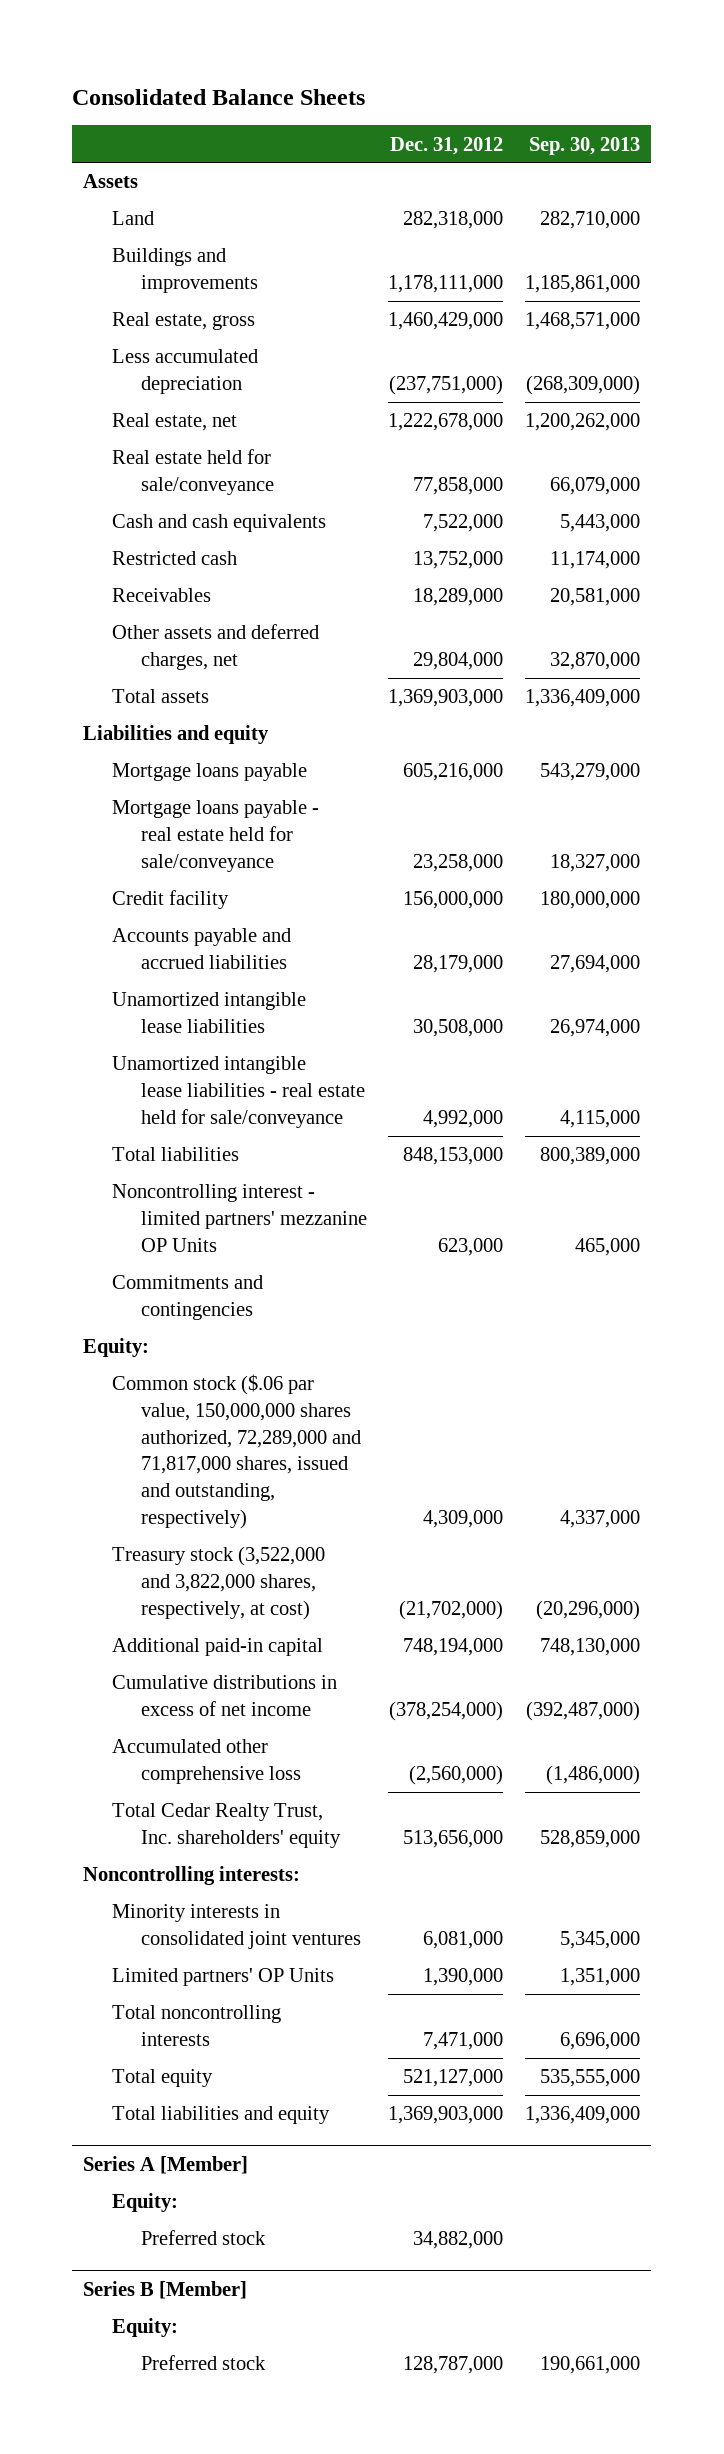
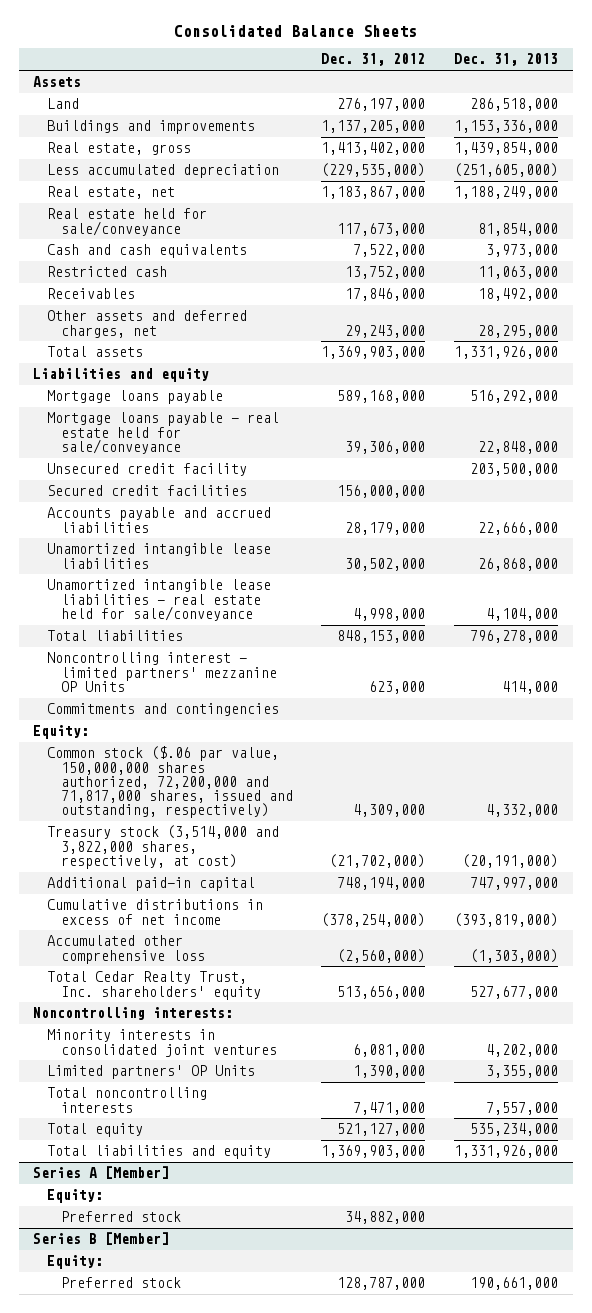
[529,136,641,155] Sep. 30, 2013 -> none
none -> [454,53,559,67] Dec. 31, 2013
[403,211,504,230] 282,318,000 -> [337,98,426,112] 276,197,000
[388,275,504,294] 1,178,111,000 -> [321,120,426,134] 1,137,205,000
[388,312,504,331] 1,460,429,000 -> [321,142,426,156] 1,413,402,000
[389,375,504,396] (237,751,000) -> [321,163,426,178] (229,535,000)
[388,413,504,432] 1,222,678,000 -> [321,186,426,200] 1,183,867,000
[413,477,504,496] 77,858,000 -> [337,222,426,236] 117,673,000
[413,588,504,607] 18,289,000 -> [345,288,426,302] 17,846,000
[413,652,504,671] 29,804,000 -> [345,324,426,338] 29,243,000
[403,763,504,782] 605,216,000 -> [337,390,426,404] 589,168,000
[413,853,504,872] 23,258,000 -> [345,440,426,454] 39,306,000
none -> [46,463,247,477] Unsecured credit facility
[111,890,229,910] Credit facility -> [46,485,247,497] Secured credit facilities
[413,1019,504,1038] 30,508,000 -> [345,557,426,571] 30,502,000
[423,1109,504,1128] 4,992,000 -> [353,607,426,621] 4,998,000
[111,1374,361,1529] Common stock ($.06 par value, 150,000,000 shares authorized, 72,289,000 and 71,817,000 shares, issued and outstanding, respectively) -> [46,746,293,819] Common stock ($.06 par value, 150,000,000 shares authorized, 72,200,000 and 71,817,000 shares, issued and outstanding, respectively)
[111,1546,325,1620] Treasury stock (3,522,000 and 3,822,000 shares, respectively, at cost) -> [46,825,279,869] Treasury stock (3,514,000 and 3,822,000 shares, respectively, at cost)

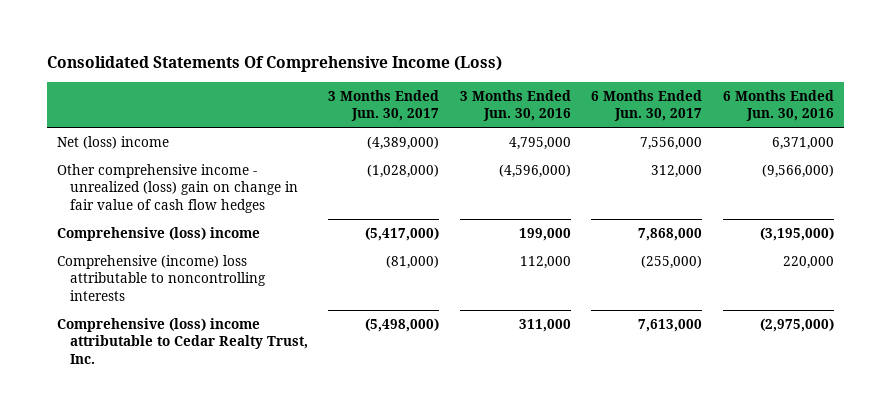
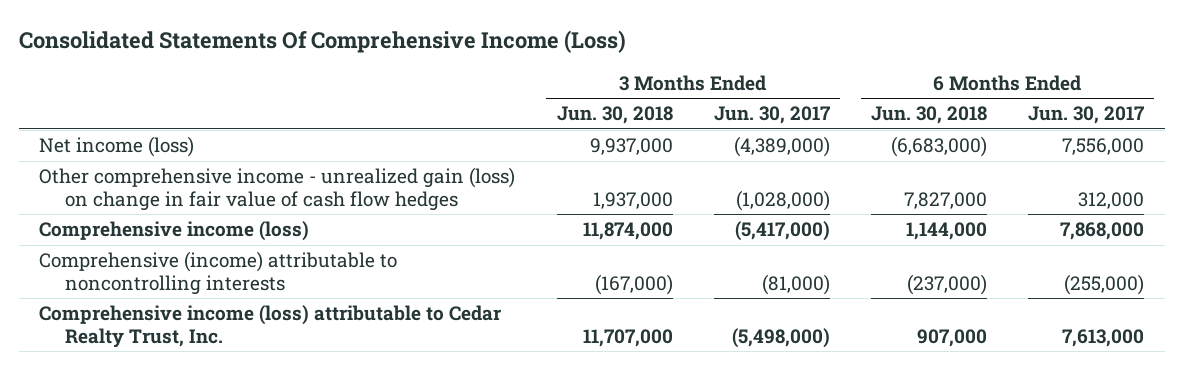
[459,89,571,122] 3 Months Ended Jun. 30, 2016 -> none
[722,89,834,122] 6 Months Ended Jun. 30, 2016 -> none
none -> [556,106,673,125] Jun. 30, 2018
none -> [870,106,987,125] Jun. 30, 2018
[57,135,170,149] Net (loss) income -> [39,136,195,158] Net income (loss)
[57,163,298,213] Other comprehensive income - unrealized (loss) gain on change in fair value of cash flow hedges -> [39,167,516,211] Other comprehensive income - unrealized gain (loss) on change in fair value of cash flow hedges
[57,226,261,241] Comprehensive (loss) income -> [39,221,310,242] Comprehensive income (loss)
[57,254,266,301] Comprehensive (income) loss attributable to noncontrolling interests -> [39,251,398,295] Comprehensive (income) attributable to noncontrolling interests
[57,317,308,364] Comprehensive (loss) income attributable to Cedar Realty Trust, Inc. -> [39,305,502,348] Comprehensive income (loss) attributable to Cedar Realty Trust, Inc.

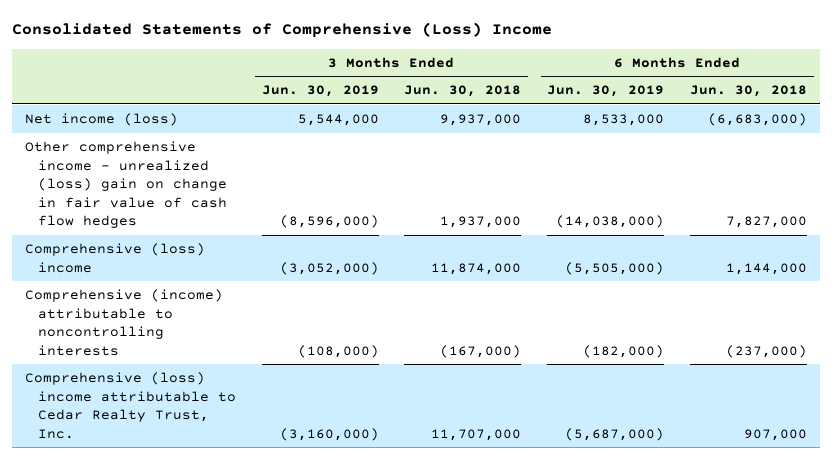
[18,30,626,54] Consolidated Statements Of Comprehensive Income (Loss) -> [12,22,553,39] Consolidated Statements of Comprehensive (Loss) Income
[713,106,830,125] Jun. 30, 2017 -> none
[1028,106,1145,125] Jun. 30, 2017 -> none
none -> [261,85,379,98] Jun. 30, 2019
none -> [547,85,665,98] Jun. 30, 2019
[39,167,516,211] Other comprehensive income - unrealized gain (loss) on change in fair value of cash flow hedges -> [24,141,227,229] Other comprehensive income - unrealized (loss) gain on change in fair value of cash flow hedges
[39,221,310,242] Comprehensive income (loss) -> [24,243,205,273] Comprehensive (loss) income
[39,305,502,348] Comprehensive income (loss) attributable to Cedar Realty Trust, Inc. -> [24,372,236,439] Comprehensive (loss) income attributable to Cedar Realty Trust, Inc.

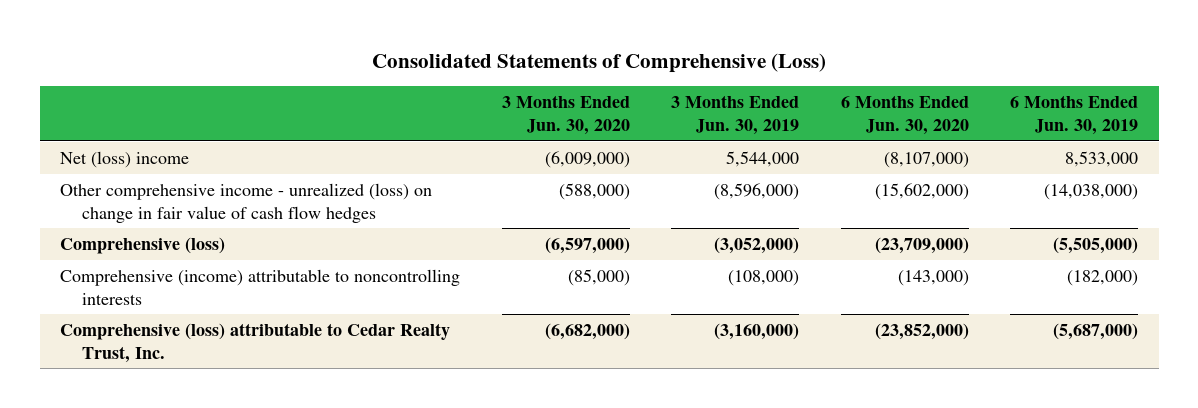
[12,22,553,39] Consolidated Statements of Comprehensive (Loss) Income -> [372,52,827,73] Consolidated Statements of Comprehensive (Loss)
[404,85,522,98] Jun. 30, 2018 -> none
[690,85,808,98] Jun. 30, 2018 -> none
none -> [501,95,630,135] 3 Months Ended Jun. 30, 2020
none -> [840,95,969,135] 6 Months Ended Jun. 30, 2020
[24,113,178,127] Net income (loss) -> [60,150,190,168] Net (loss) income
[24,141,227,229] Other comprehensive income - unrealized (loss) gain on change in fair value of cash flow hedges -> [60,182,433,223] Other comprehensive income - unrealized (loss) on change in fair value of cash flow hedges
[24,243,205,273] Comprehensive (loss) income -> [60,236,226,254] Comprehensive (loss)
[24,372,236,439] Comprehensive (loss) income attributable to Cedar Realty Trust, Inc. -> [60,322,451,363] Comprehensive (loss) attributable to Cedar Realty Trust, Inc.

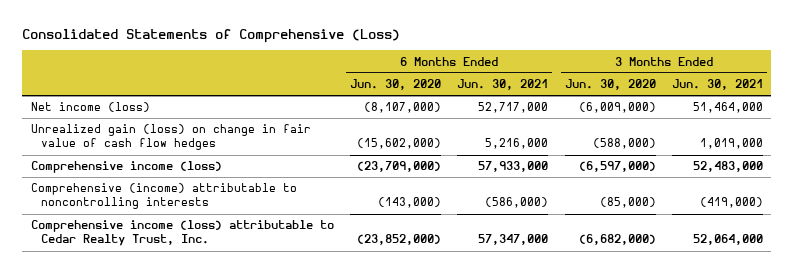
[671,95,800,135] 3 Months Ended Jun. 30, 2019 -> none
[1009,95,1138,135] 6 Months Ended Jun. 30, 2019 -> none
none -> [457,79,549,91] Jun. 30, 2021
none -> [672,79,764,91] Jun. 30, 2021
[60,150,190,168] Net (loss) income -> [30,102,150,113] Net income (loss)
[60,182,433,223] Other comprehensive income - unrealized (loss) on change in fair value of cash flow hedges -> [30,124,311,151] Unrealized gain (loss) on change in fair value of cash flow hedges
[60,236,226,254] Comprehensive (loss) -> [30,161,222,174] Comprehensive income (loss)
[60,322,451,363] Comprehensive (loss) attributable to Cedar Realty Trust, Inc. -> [30,220,334,247] Comprehensive income (loss) attributable to Cedar Realty Trust, Inc.

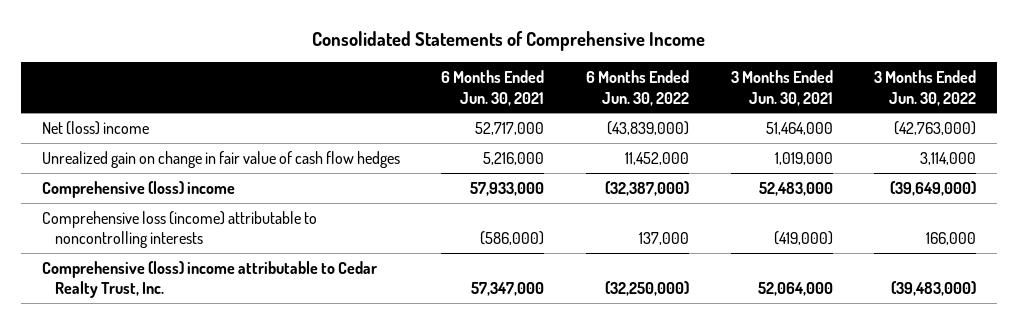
[22,29,401,44] Consolidated Statements of Comprehensive (Loss) -> [312,31,706,52] Consolidated Statements of Comprehensive Income
[349,79,441,91] Jun. 30, 2020 -> none
[564,79,656,91] Jun. 30, 2020 -> none
none -> [586,70,690,106] 6 Months Ended Jun. 30, 2022
none -> [874,70,977,106] 3 Months Ended Jun. 30, 2022
[30,102,150,113] Net income (loss) -> [41,120,149,135] Net (loss) income
[30,124,311,151] Unrealized gain (loss) on change in fair value of cash flow hedges -> [41,150,400,168] Unrealized gain on change in fair value of cash flow hedges
[30,161,222,174] Comprehensive income (loss) -> [41,180,235,198] Comprehensive (loss) income
[30,183,297,210] Comprehensive (income) attributable to noncontrolling interests -> [41,210,317,249] Comprehensive loss (income) attributable to noncontrolling interests
[30,220,334,247] Comprehensive income (loss) attributable to Cedar Realty Trust, Inc. -> [41,260,377,299] Comprehensive (loss) income attributable to Cedar Realty Trust, Inc.

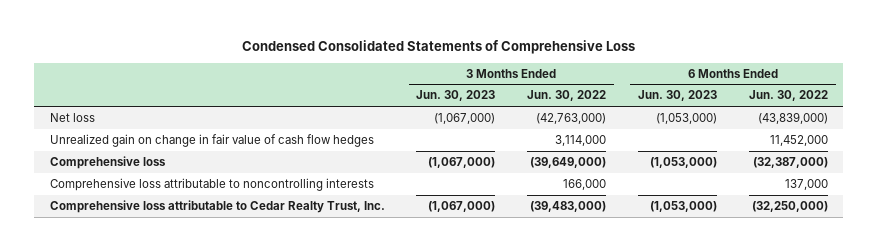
[312,31,706,52] Consolidated Statements of Comprehensive Income -> [241,40,635,55] Condensed Consolidated Statements of Comprehensive Loss
[441,70,545,106] 6 Months Ended Jun. 30, 2021 -> none
[730,70,833,106] 3 Months Ended Jun. 30, 2021 -> none
none -> [416,90,496,102] Jun. 30, 2023
none -> [637,90,717,102] Jun. 30, 2023
[41,120,149,135] Net (loss) income -> [49,112,95,122] Net loss
[41,180,235,198] Comprehensive (loss) income -> [49,155,166,169] Comprehensive loss
[41,210,317,249] Comprehensive loss (income) attributable to noncontrolling interests -> [49,177,374,191] Comprehensive loss attributable to noncontrolling interests
[41,260,377,299] Comprehensive (loss) income attributable to Cedar Realty Trust, Inc. -> [49,199,385,213] Comprehensive loss attributable to Cedar Realty Trust, Inc.

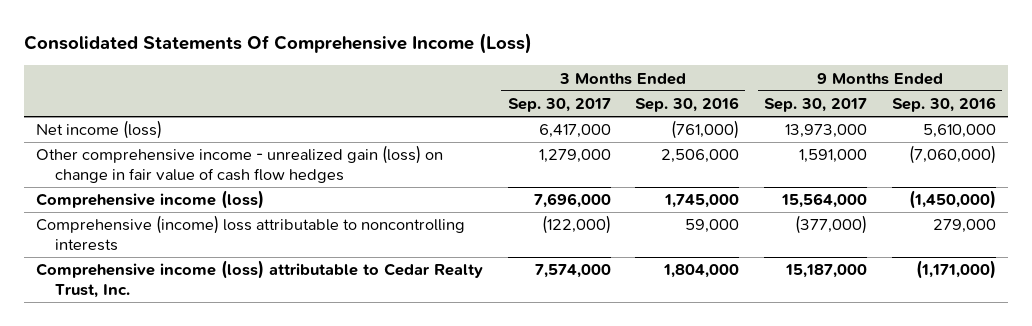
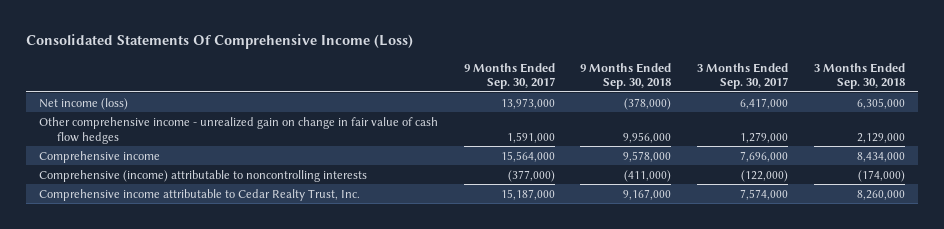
[635,96,740,112] Sep. 30, 2016 -> none
[891,96,996,112] Sep. 30, 2016 -> none
none -> [580,62,672,90] 9 Months Ended Sep. 30, 2018
none -> [813,62,905,90] 3 Months Ended Sep. 30, 2018
[36,145,444,184] Other comprehensive income - unrealized gain (loss) on change in fair value of cash flow hedges -> [38,116,438,144] Other comprehensive income - unrealized gain on change in fair value of cash flow hedges
[36,190,265,210] Comprehensive income (loss) -> [38,150,160,163] Comprehensive income
[36,215,466,252] Comprehensive (income) loss attributable to noncontrolling interests -> [38,169,367,182] Comprehensive (income) attributable to noncontrolling interests
[36,260,484,299] Comprehensive income (loss) attributable to Cedar Realty Trust, Inc. -> [38,188,360,201] Comprehensive income attributable to Cedar Realty Trust, Inc.

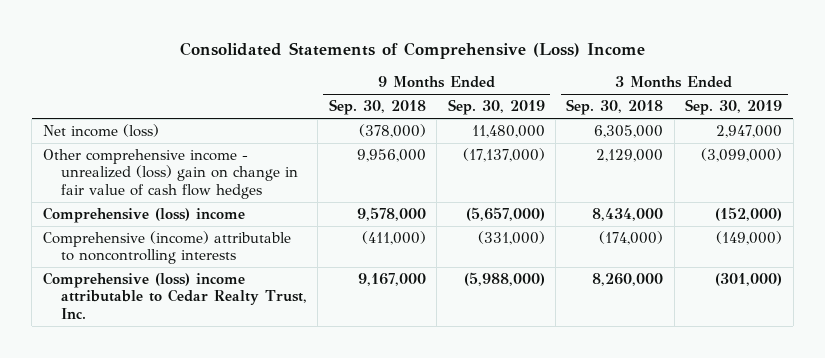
[25,34,413,50] Consolidated Statements Of Comprehensive Income (Loss) -> [179,41,645,59] Consolidated Statements of Comprehensive (Loss) Income
[463,62,555,90] 9 Months Ended Sep. 30, 2017 -> none
[697,62,789,90] 3 Months Ended Sep. 30, 2017 -> none
none -> [447,99,545,116] Sep. 30, 2019
none -> [685,99,783,116] Sep. 30, 2019
[38,116,438,144] Other comprehensive income - unrealized gain on change in fair value of cash flow hedges -> [42,149,298,199] Other comprehensive income - unrealized (loss) gain on change in fair value of cash flow hedges
[38,150,160,163] Comprehensive income -> [42,207,245,224] Comprehensive (loss) income
[38,188,360,201] Comprehensive income attributable to Cedar Realty Trust, Inc. -> [42,272,307,319] Comprehensive (loss) income attributable to Cedar Realty Trust, Inc.

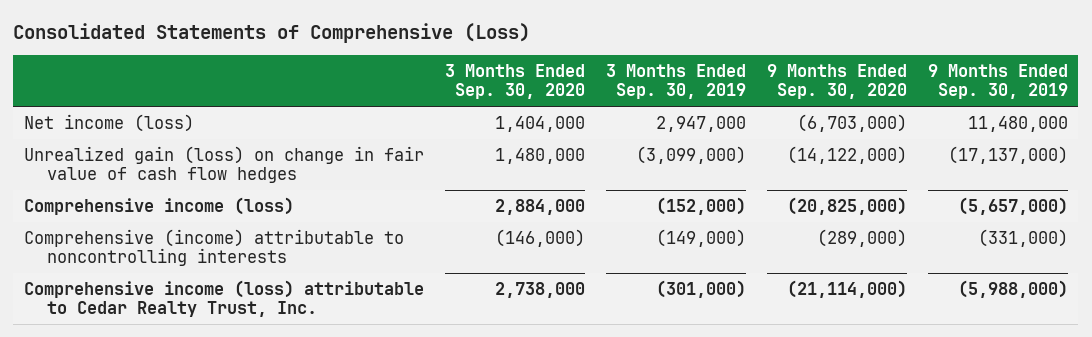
[179,41,645,59] Consolidated Statements of Comprehensive (Loss) Income -> [13,22,531,43] Consolidated Statements of Comprehensive (Loss)
[328,99,426,116] Sep. 30, 2018 -> none
[566,99,664,116] Sep. 30, 2018 -> none
none -> [444,63,585,100] 3 Months Ended Sep. 30, 2020
none -> [766,63,907,100] 9 Months Ended Sep. 30, 2020
[42,149,298,199] Other comprehensive income - unrealized (loss) gain on change in fair value of cash flow hedges -> [23,145,424,184] Unrealized gain (loss) on change in fair value of cash flow hedges
[42,207,245,224] Comprehensive (loss) income -> [23,196,294,215] Comprehensive income (loss)
[42,272,307,319] Comprehensive (loss) income attributable to Cedar Realty Trust, Inc. -> [23,279,424,318] Comprehensive income (loss) attributable to Cedar Realty Trust, Inc.

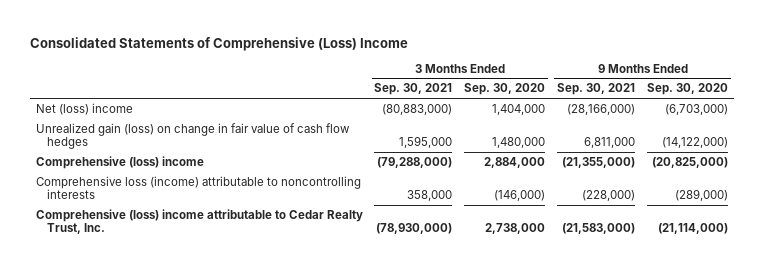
[13,22,531,43] Consolidated Statements of Comprehensive (Loss) -> [29,36,408,51] Consolidated Statements of Comprehensive (Loss) Income
[605,63,746,100] 3 Months Ended Sep. 30, 2019 -> none
[927,63,1068,100] 9 Months Ended Sep. 30, 2019 -> none
none -> [374,83,453,96] Sep. 30, 2021
none -> [557,83,636,96] Sep. 30, 2021
[23,113,194,132] Net income (loss) -> [35,102,133,115] Net (loss) income
[23,196,294,215] Comprehensive income (loss) -> [35,155,204,169] Comprehensive (loss) income
[23,228,404,267] Comprehensive (income) attributable to noncontrolling interests -> [35,175,361,200] Comprehensive loss (income) attributable to noncontrolling interests
[23,279,424,318] Comprehensive income (loss) attributable to Cedar Realty Trust, Inc. -> [35,208,363,235] Comprehensive (loss) income attributable to Cedar Realty Trust, Inc.

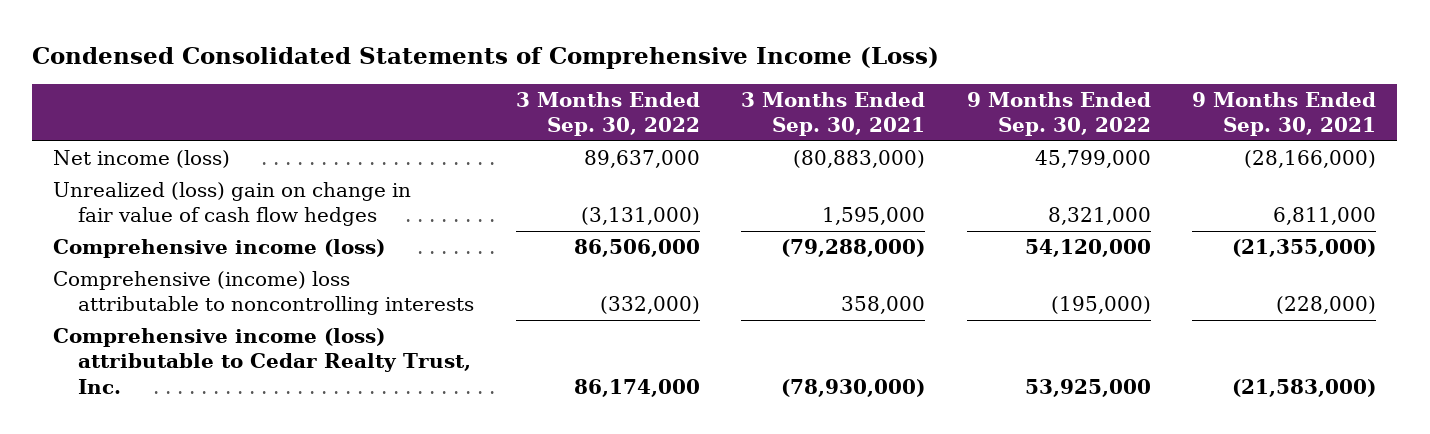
[29,36,408,51] Consolidated Statements of Comprehensive (Loss) Income -> [32,46,940,69] Condensed Consolidated Statements of Comprehensive Income (Loss)
[464,83,546,96] Sep. 30, 2020 -> none
[646,83,728,96] Sep. 30, 2020 -> none
none -> [515,91,700,137] 3 Months Ended Sep. 30, 2022
none -> [966,91,1151,137] 9 Months Ended Sep. 30, 2022
[35,102,133,115] Net (loss) income -> [53,150,231,169] Net income (loss)
[35,122,350,150] Unrealized gain (loss) on change in fair value of cash flow hedges -> [53,182,412,227] Unrealized (loss) gain on change in fair value of cash flow hedges
[35,155,204,169] Comprehensive (loss) income -> [53,239,386,259] Comprehensive income (loss)
[35,175,361,200] Comprehensive loss (income) attributable to noncontrolling interests -> [53,271,475,316] Comprehensive (income) loss attributable to noncontrolling interests
[35,208,363,235] Comprehensive (loss) income attributable to Cedar Realty Trust, Inc. -> [53,328,472,394] Comprehensive income (loss) attributable to Cedar Realty Trust, Inc.

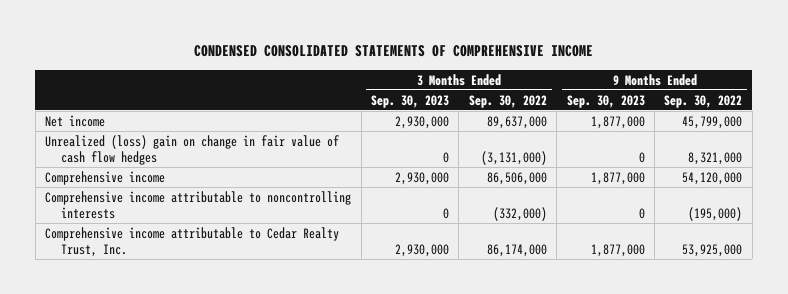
[32,46,940,69] Condensed Consolidated Statements of Comprehensive Income (Loss) -> [193,45,593,58] CONDENSED CONSOLIDATED STATEMENTS OF COMPREHENSIVE INCOME
[741,91,926,137] 3 Months Ended Sep. 30, 2021 -> none
[1192,91,1377,137] 9 Months Ended Sep. 30, 2021 -> none
none -> [371,94,450,108] Sep. 30, 2023
none -> [566,94,645,108] Sep. 30, 2023
[53,150,231,169] Net income (loss) -> [45,114,106,127] Net income
[53,239,386,259] Comprehensive income (loss) -> [45,170,166,185] Comprehensive income
[53,271,475,316] Comprehensive (income) loss attributable to noncontrolling interests -> [45,190,352,220] Comprehensive income attributable to noncontrolling interests
[53,328,472,394] Comprehensive income (loss) attributable to Cedar Realty Trust, Inc. -> [45,226,340,258] Comprehensive income attributable to Cedar Realty Trust, Inc.

